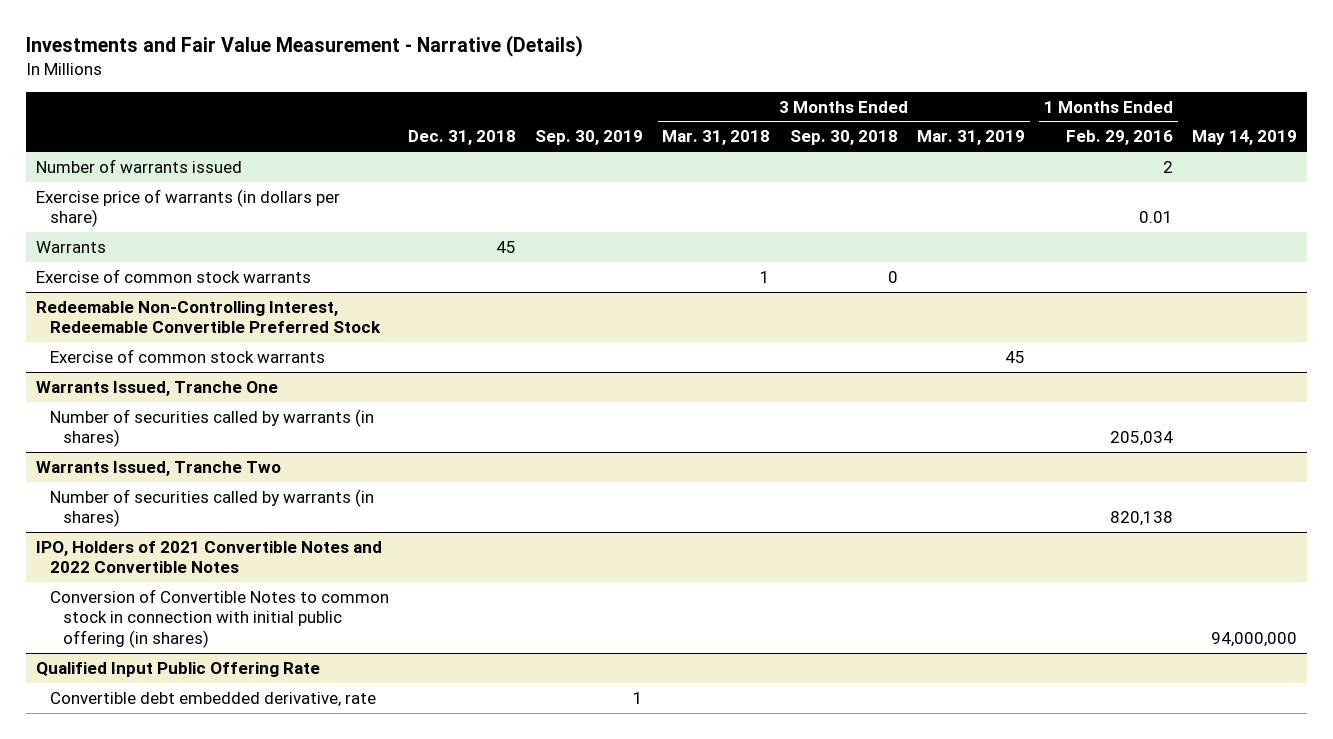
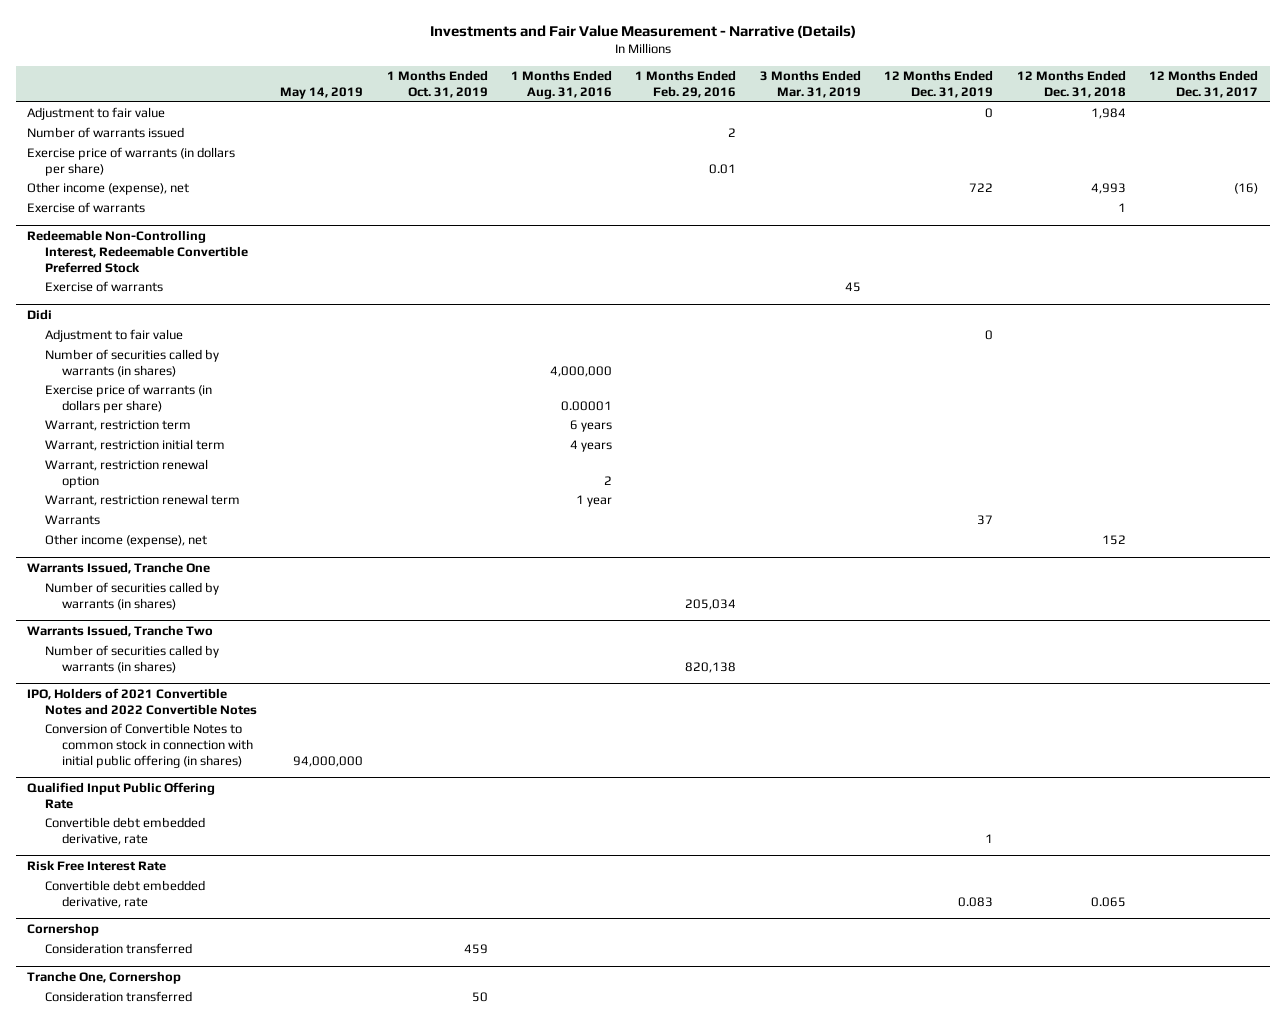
[407,130,516,146] Dec. 31, 2018 -> none
[535,130,644,146] Sep. 30, 2019 -> none
[662,130,771,146] Mar. 31, 2018 -> none
[789,130,898,146] Sep. 30, 2018 -> none
none -> [386,70,488,98] 1 Months Ended Oct. 31, 2019
none -> [511,70,613,99] 1 Months Ended Aug. 31, 2016
none -> [884,70,994,98] 12 Months Ended Dec. 31, 2019
none -> [1016,70,1126,98] 12 Months Ended Dec. 31, 2018
none -> [1149,70,1259,98] 12 Months Ended Dec. 31, 2017
none -> [27,107,166,121] Adjustment to fair value
[36,240,107,253] Warrants -> none
none -> [27,182,190,196] Other income (expense), net
[36,268,312,283] Exercise of common stock warrants -> [27,202,146,214] Exercise of warrants
[49,348,325,363] Exercise of common stock warrants -> [44,281,163,293] Exercise of warrants
none -> [27,308,53,320] Didi
none -> [44,329,183,343] Adjustment to fair value
none -> [44,349,219,377] Number of securities called by warrants (in shares)
none -> [44,384,212,413] Exercise price of warrants (in dollars per share)
none -> [44,420,191,432] Warrant, restriction term
none -> [44,439,225,452] Warrant, restriction initial term
none -> [44,459,208,488] Warrant, restriction renewal option
none -> [44,494,240,507] Warrant, restriction renewal term
none -> [44,515,100,526] Warrants
none -> [44,534,207,548] Other income (expense), net
none -> [27,859,167,871] Risk Free Interest Rate
none -> [44,880,205,908] Convertible debt embedded derivative, rate
none -> [27,922,100,936] Cornershop
none -> [44,943,192,955] Consideration transferred
none -> [27,970,182,984] Tranche One, Cornershop
none -> [44,991,192,1003] Consideration transferred

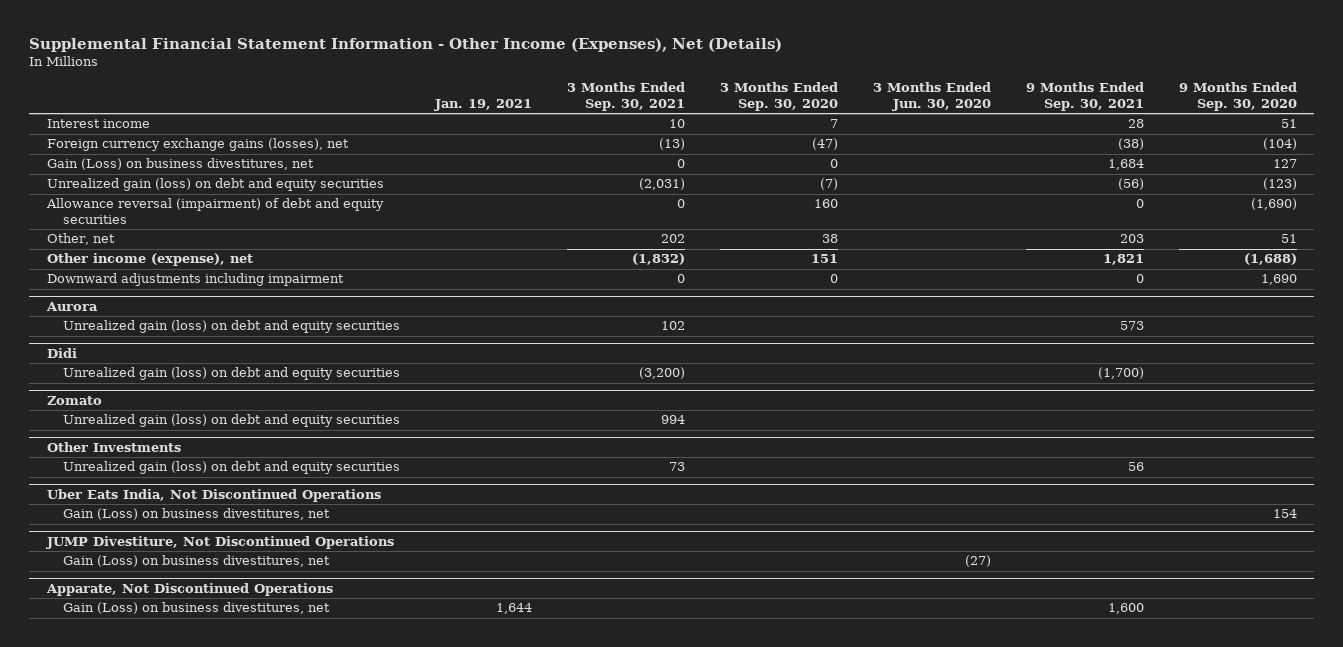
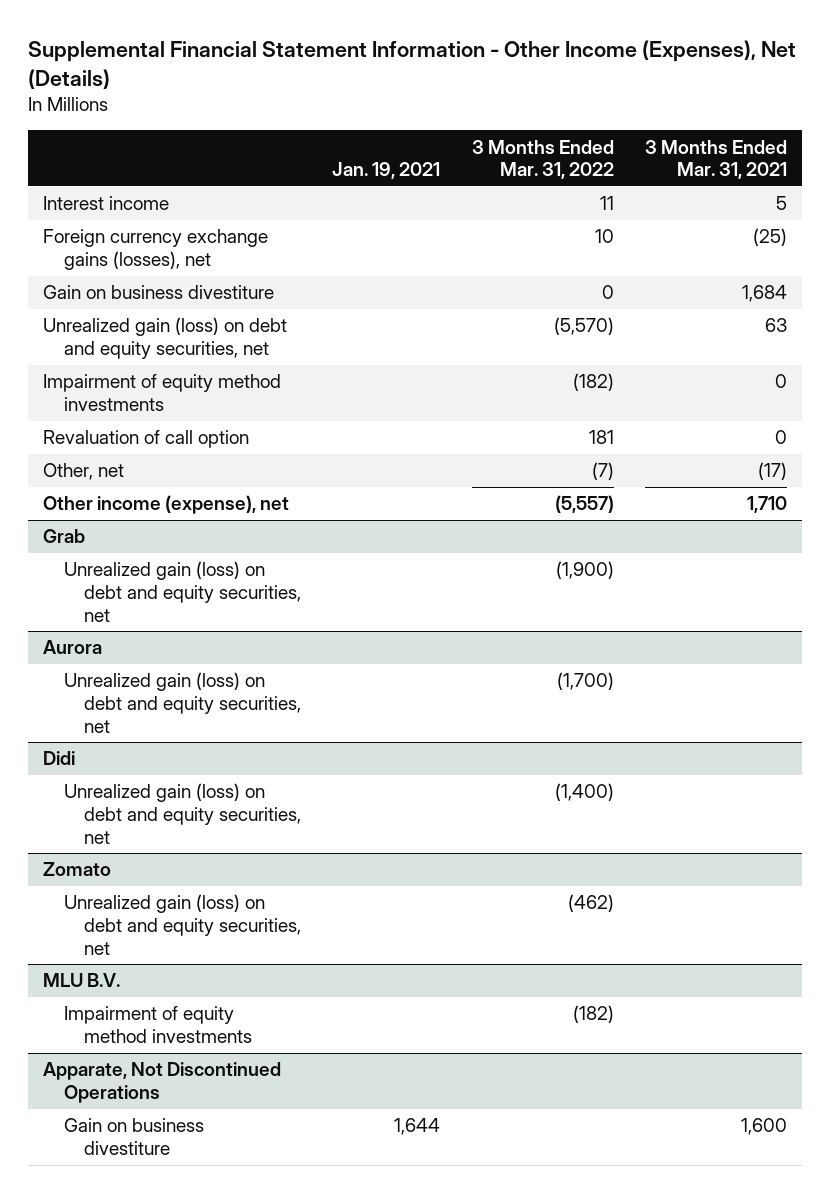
[566,82,685,112] 3 Months Ended Sep. 30, 2021 -> none
[719,82,838,112] 3 Months Ended Sep. 30, 2020 -> none
[872,82,991,112] 3 Months Ended Jun. 30, 2020 -> none
[1025,82,1144,112] 9 Months Ended Sep. 30, 2021 -> none
[1178,82,1297,112] 9 Months Ended Sep. 30, 2020 -> none
none -> [471,139,614,180] 3 Months Ended Mar. 31, 2022
none -> [644,139,787,180] 3 Months Ended Mar. 31, 2021
[45,198,384,224] Allowance reversal (impairment) of debt and equity securities -> none
[46,158,314,171] Gain (Loss) on business divestitures, net -> [43,285,275,300] Gain on business divestiture
[46,178,384,192] Unrealized gain (loss) on debt and equity securities -> [43,317,288,359] Unrealized gain (loss) on debt and equity securities, net
none -> [43,374,282,411] Impairment of equity method investments
none -> [43,430,250,449] Revaluation of call option
[46,273,344,287] Downward adjustments including impairment -> none
none -> [43,529,86,544] Grab
none -> [63,561,302,622] Unrealized gain (loss) on debt and equity securities, net
[62,320,400,334] Unrealized gain (loss) on debt and equity securities -> [63,672,302,733] Unrealized gain (loss) on debt and equity securities, net
[62,367,400,381] Unrealized gain (loss) on debt and equity securities -> [63,783,302,844] Unrealized gain (loss) on debt and equity securities, net
[46,442,181,453] Other Investments -> none
[62,461,400,475] Unrealized gain (loss) on debt and equity securities -> none
[46,489,381,503] Uber Eats India, Not Discontinued Operations -> none
[62,508,330,521] Gain (Loss) on business divestitures, net -> none
[45,536,394,550] JUMP Divestiture, Not Discontinued Operations -> none
[62,555,330,568] Gain (Loss) on business divestitures, net -> none
[62,414,400,428] Unrealized gain (loss) on debt and equity securities -> [63,894,302,955] Unrealized gain (loss) on debt and equity securities, net
none -> [43,973,121,988] MLU B.V.
none -> [63,1006,253,1043] Impairment of equity method investments
[62,602,330,615] Gain (Loss) on business divestitures, net -> [63,1118,204,1155] Gain on business divestiture

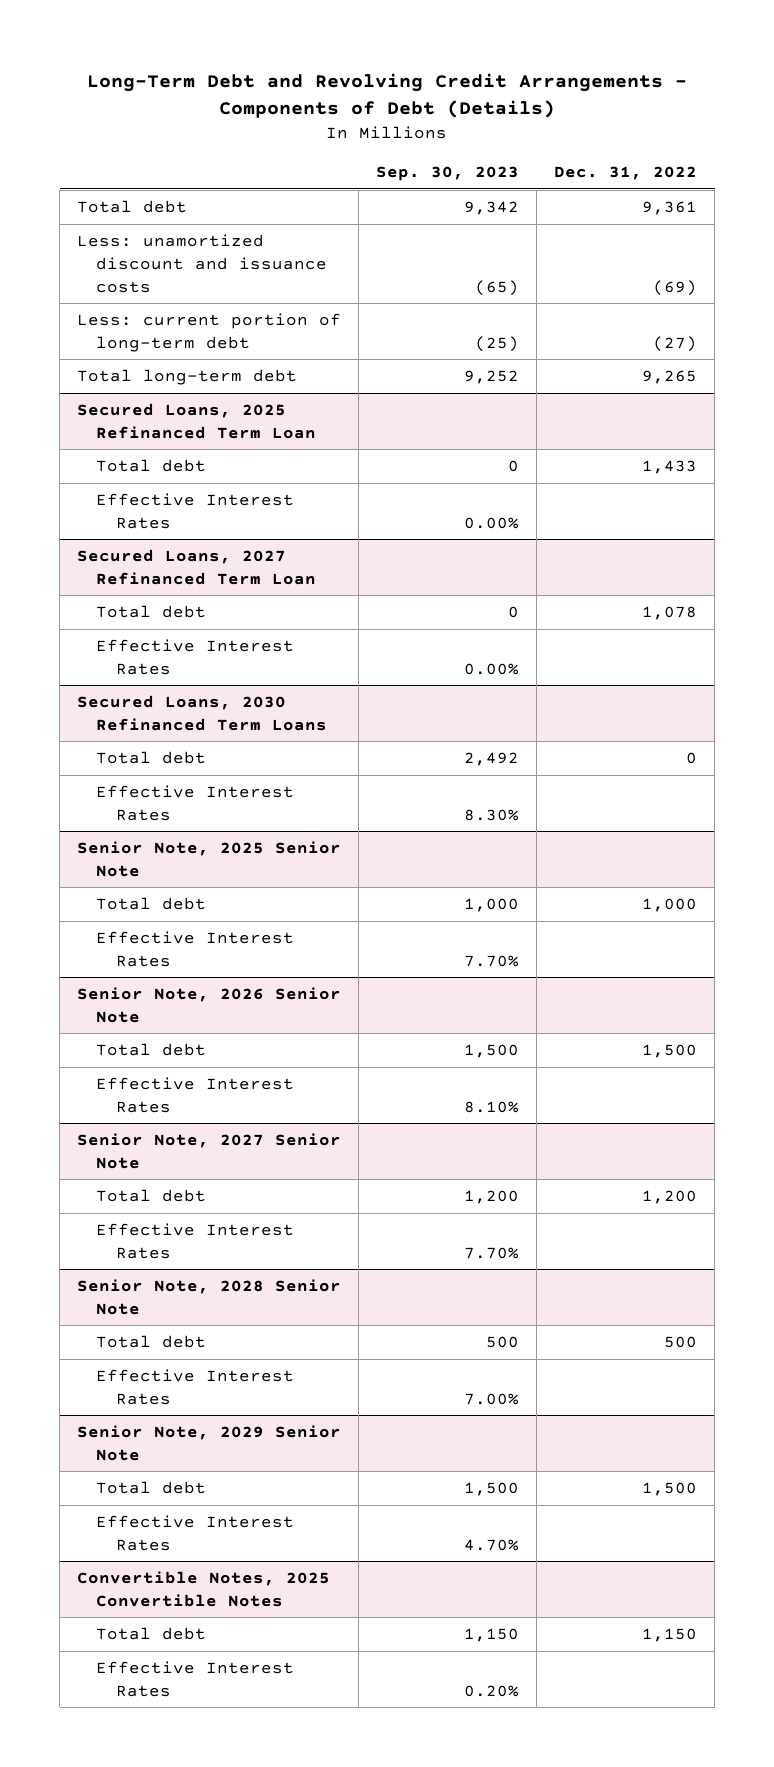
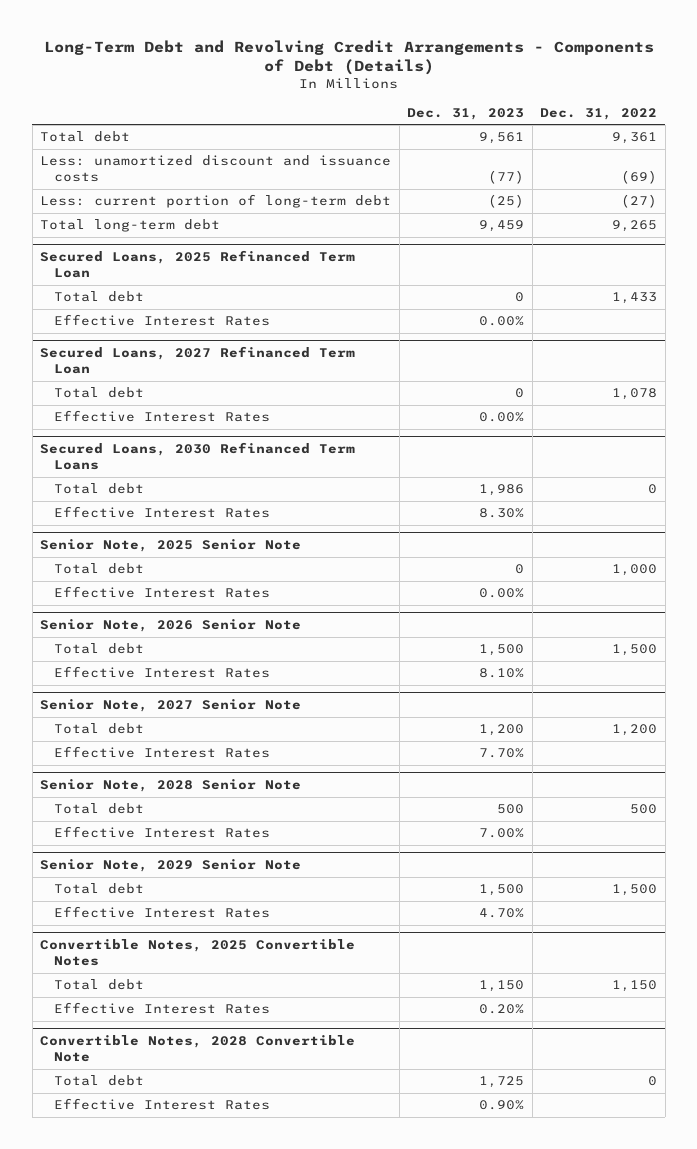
[376,166,520,182] Sep. 30, 2023 -> none
none -> [407,107,525,120] Dec. 31, 2023
none -> [40,1035,356,1063] Convertible Notes, 2028 Convertible Note
none -> [53,1075,144,1087] Total debt
none -> [53,1098,270,1111] Effective Interest Rates

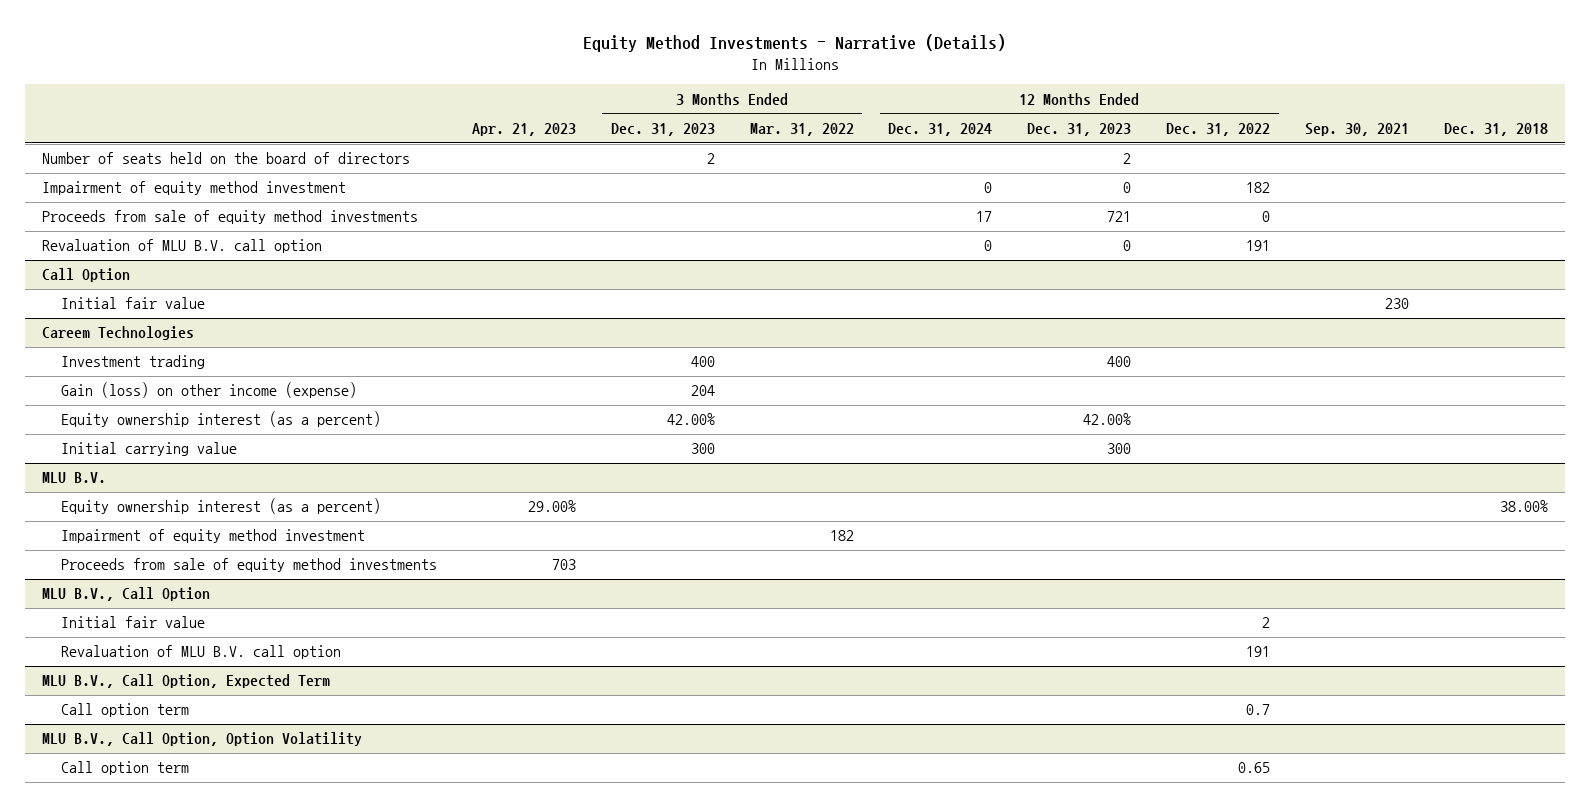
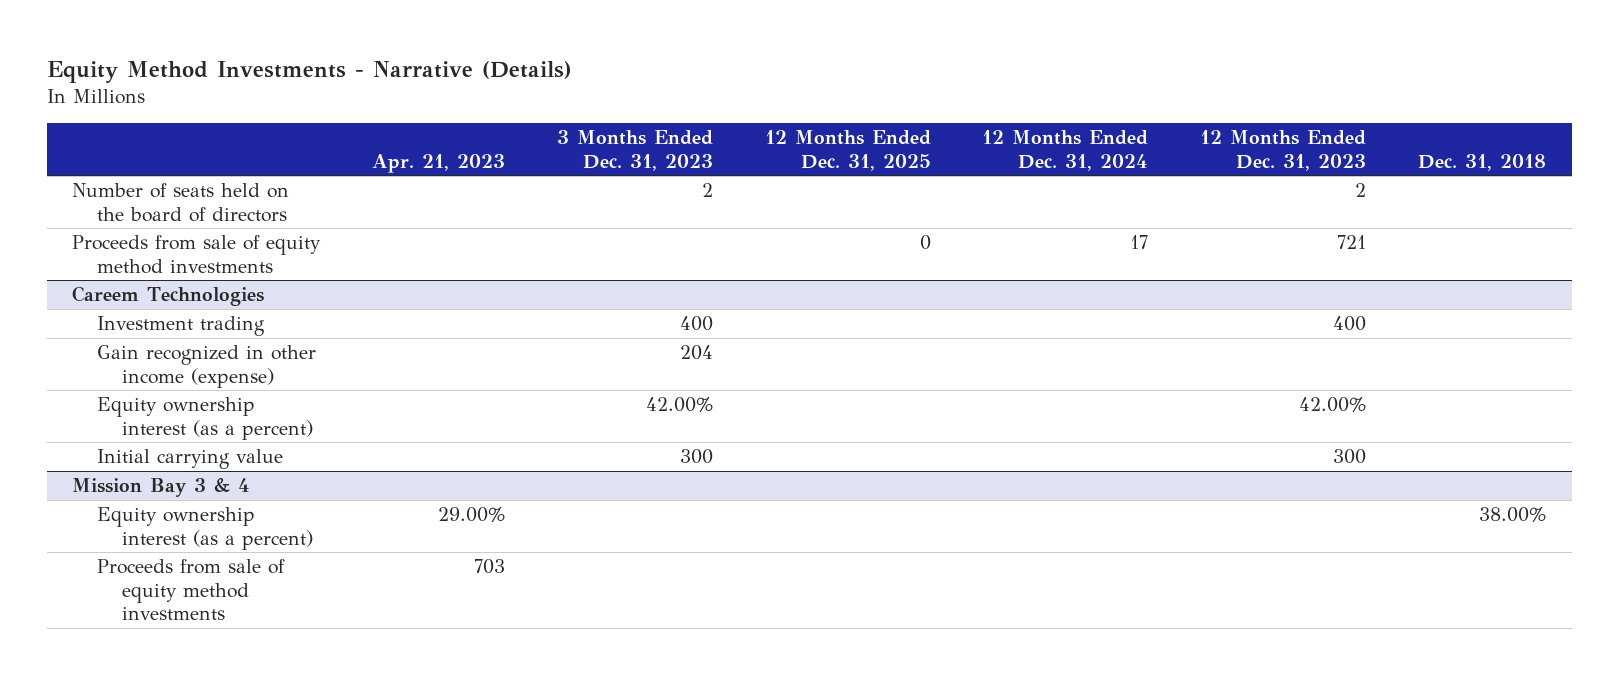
[749,123,854,137] Mar. 31, 2022 -> none
[1166,123,1271,137] Dec. 31, 2022 -> none
[1304,123,1409,137] Sep. 30, 2021 -> none
none -> [764,130,931,171] 12 Months Ended Dec. 31, 2025
[42,181,347,196] Impairment of equity method investment -> none
[42,239,323,254] Revaluation of MLU B.V. call option -> none
[42,268,131,283] Call Option -> none
[61,297,206,310] Initial fair value -> none
[61,382,358,399] Gain (loss) on other income (expense) -> [97,345,317,388] Gain recognized in other income (expense)
[42,472,107,484] MLU B.V. -> [72,478,251,498] Mission Bay 3 & 4
[61,529,366,544] Impairment of equity method investment -> none
[42,587,211,602] MLU B.V., Call Option -> none
[61,616,206,629] Initial fair value -> none
[61,645,342,660] Revaluation of MLU B.V. call option -> none
[42,674,331,689] MLU B.V., Call Option, Expected Term -> none
[61,703,190,718] Call option term -> none
[42,732,363,747] MLU B.V., Call Option, Option Volatility -> none
[61,761,190,776] Call option term -> none

